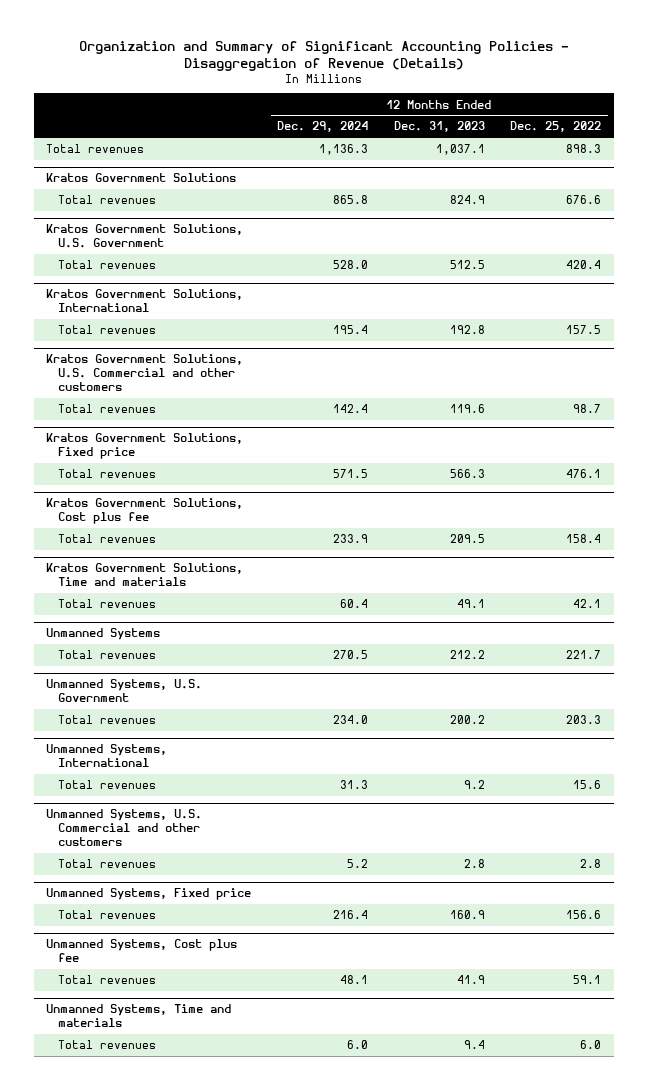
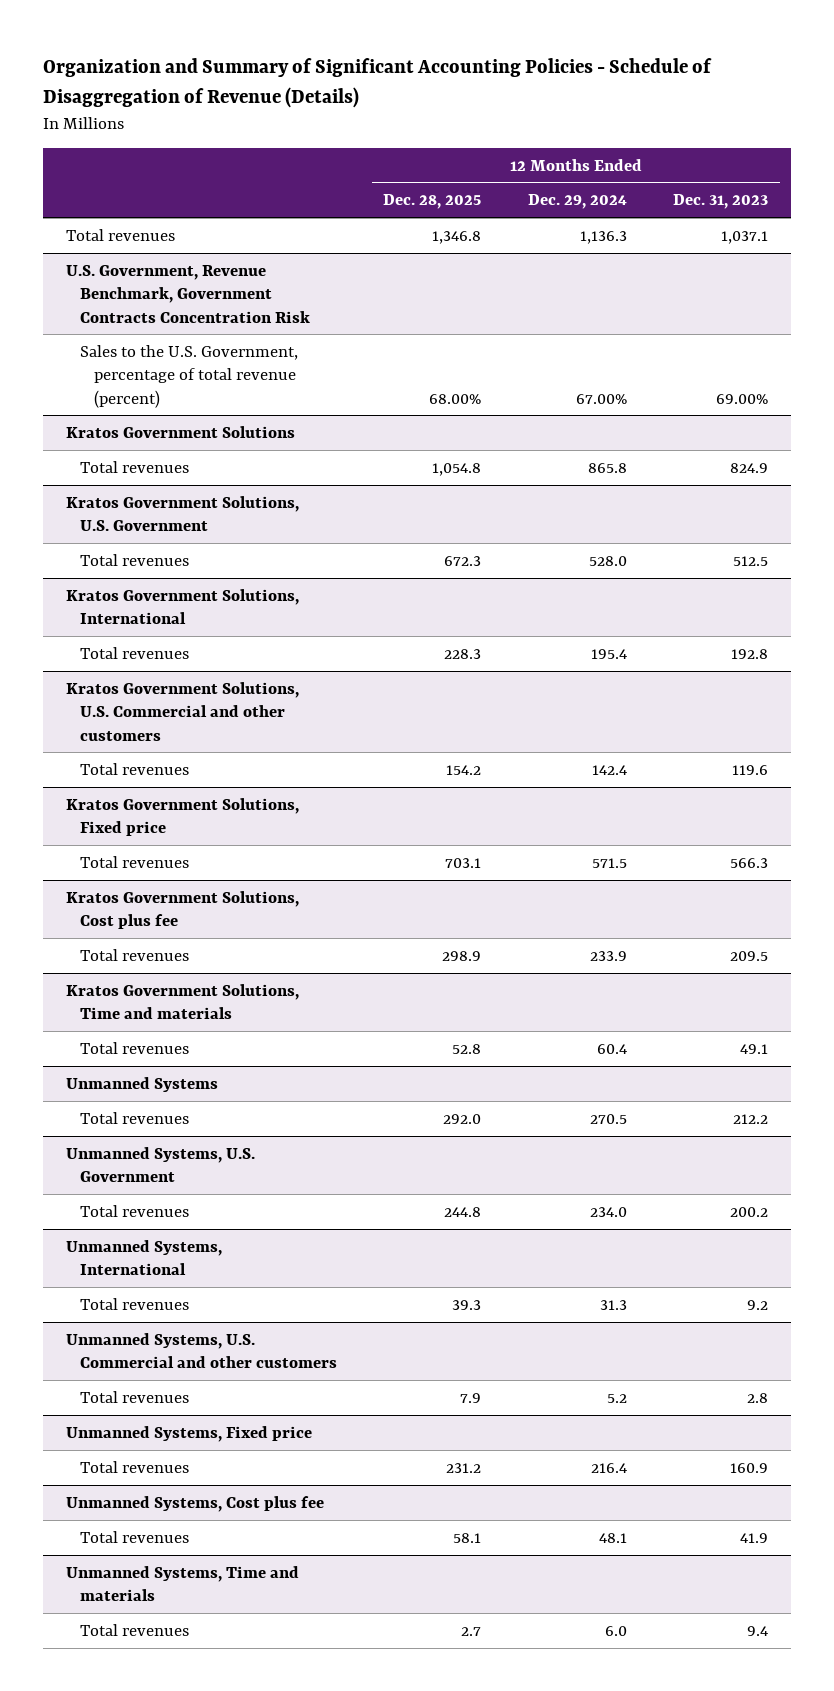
[78,40,569,71] Organization and Summary of Significant Accounting Policies - Disaggregation of Revenue (Details) -> [43,57,713,108] Organization and Summary of Significant Accounting Policies - Schedule of Disaggregation of Revenue (Details)
[510,121,602,133] Dec. 25, 2022 -> none
none -> [383,194,482,210] Dec. 28, 2025
none -> [66,264,311,323] U.S. Government, Revenue Benchmark, Government Contracts Concentration Risk
none -> [80,344,299,408] Sales to the U.S. Government, percentage of total revenue (percent)

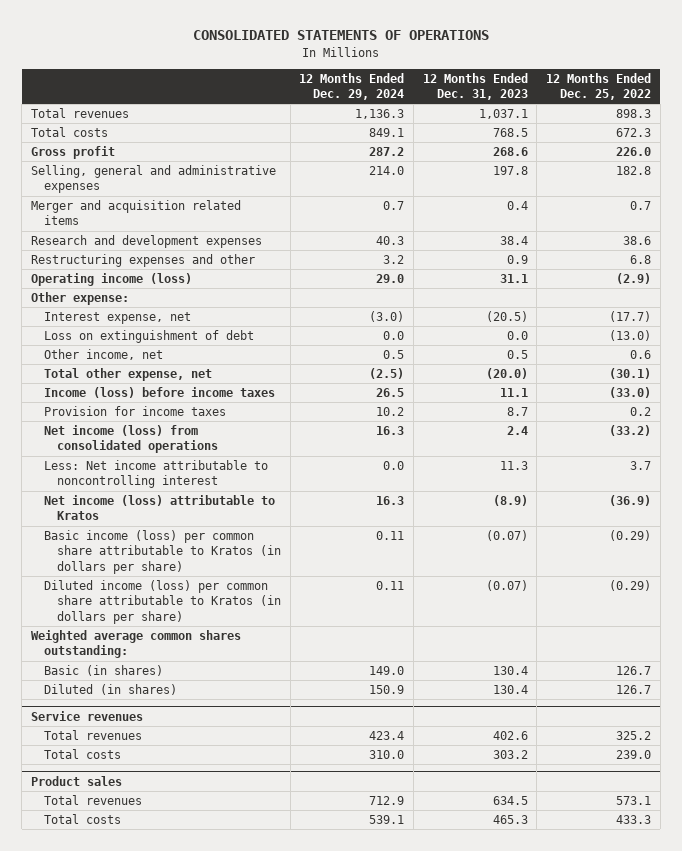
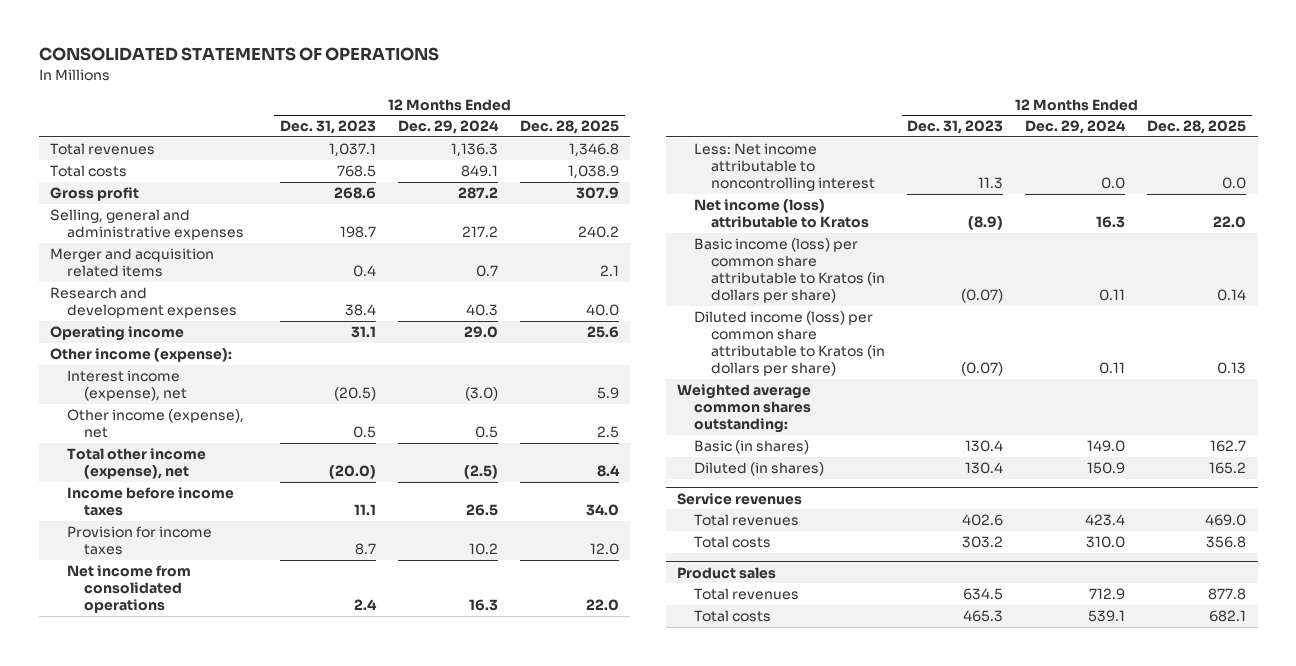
[545,72,651,101] 12 Months Ended Dec. 25, 2022 -> none
none -> [520,120,620,135] Dec. 28, 2025
[369,166,405,176] 214.0 -> [462,226,499,238] 217.2
[492,166,528,176] 197.8 -> [339,226,376,239] 198.7
[30,254,255,268] Restructuring expenses and other -> none
[43,330,254,344] Loss on extinguishment of debt -> none
[30,273,192,287] Operating income (loss) -> [49,325,184,341] Operating income
[30,292,129,306] Other expense: -> [49,347,232,362] Other income (expense):
[43,312,191,325] Interest expense, net -> [66,369,187,402] Interest income (expense), net
[43,349,163,361] Other income, net -> [66,408,244,439] Other income (expense), net
[43,368,212,382] Total other expense, net -> [66,447,206,480] Total other income (expense), net
[43,387,275,399] Income (loss) before income taxes -> [66,486,234,517] Income before income taxes
[43,425,218,454] Net income (loss) from consolidated operations -> [66,564,191,614] Net income from consolidated operations

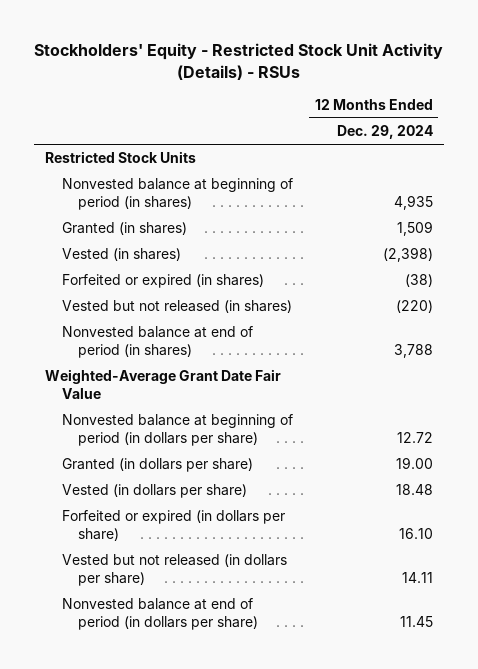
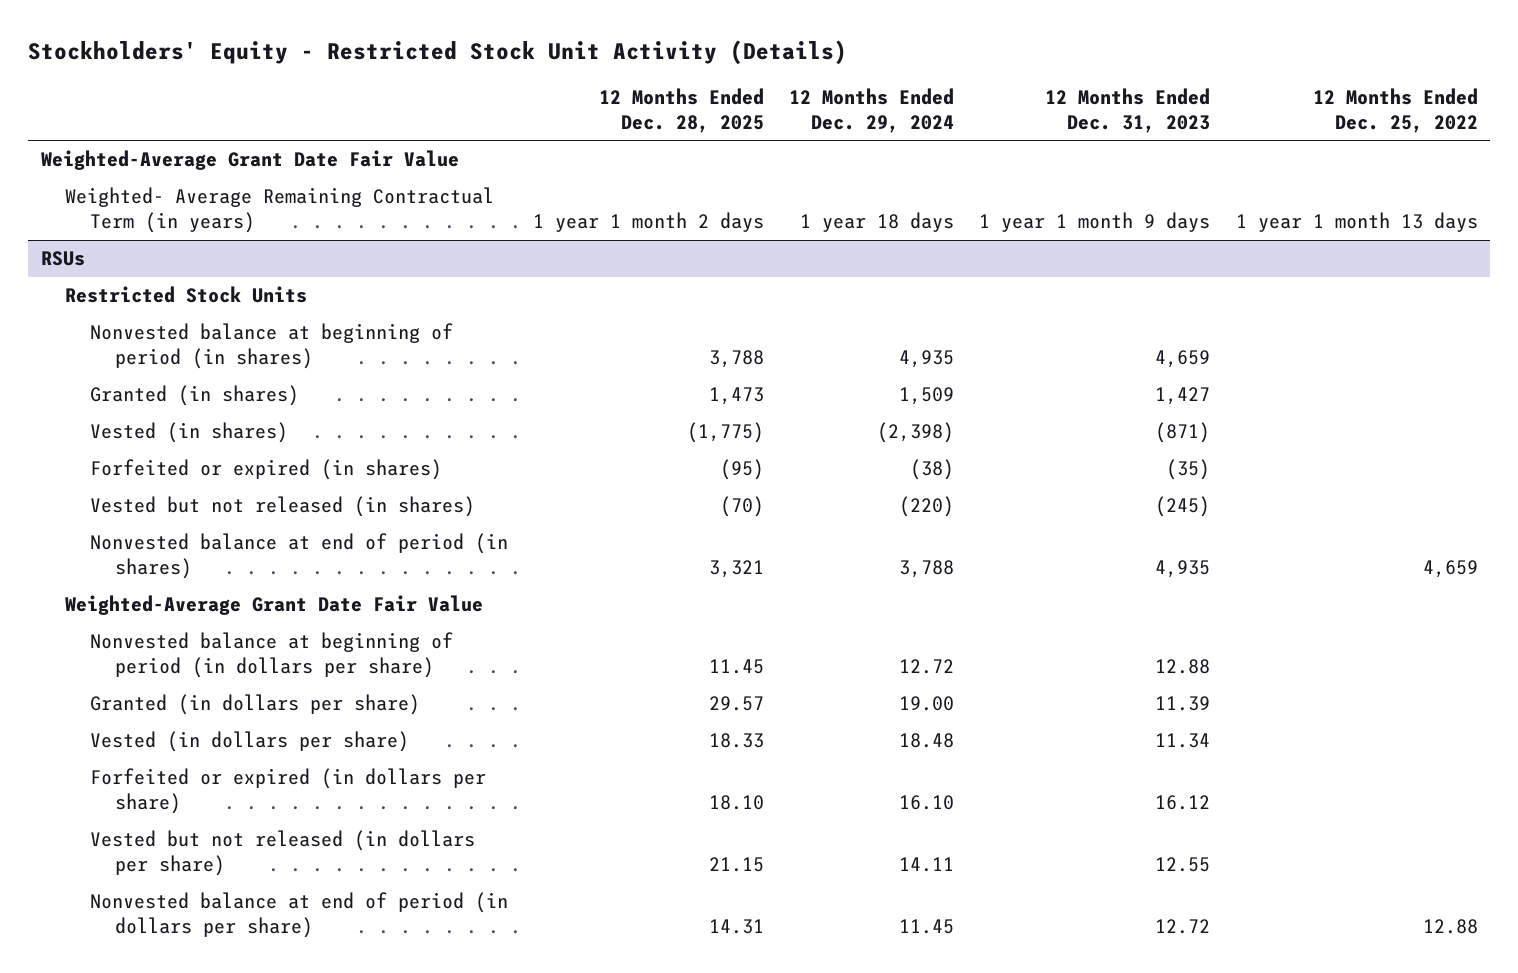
[33,42,443,80] Stockholders' Equity - Restricted Stock Unit Activity (Details) - RSUs -> [28,39,848,65] Stockholders' Equity - Restricted Stock Unit Activity (Details)
none -> [599,88,765,133] 12 Months Ended Dec. 28, 2025
none -> [1045,88,1211,133] 12 Months Ended Dec. 31, 2023
none -> [1312,88,1478,133] 12 Months Ended Dec. 25, 2022
none -> [40,150,459,171] Weighted-Average Grant Date Fair Value
none -> [65,187,495,233] Weighted- Average Remaining Contractual Term (in years)
none -> [40,251,85,267] RSUs

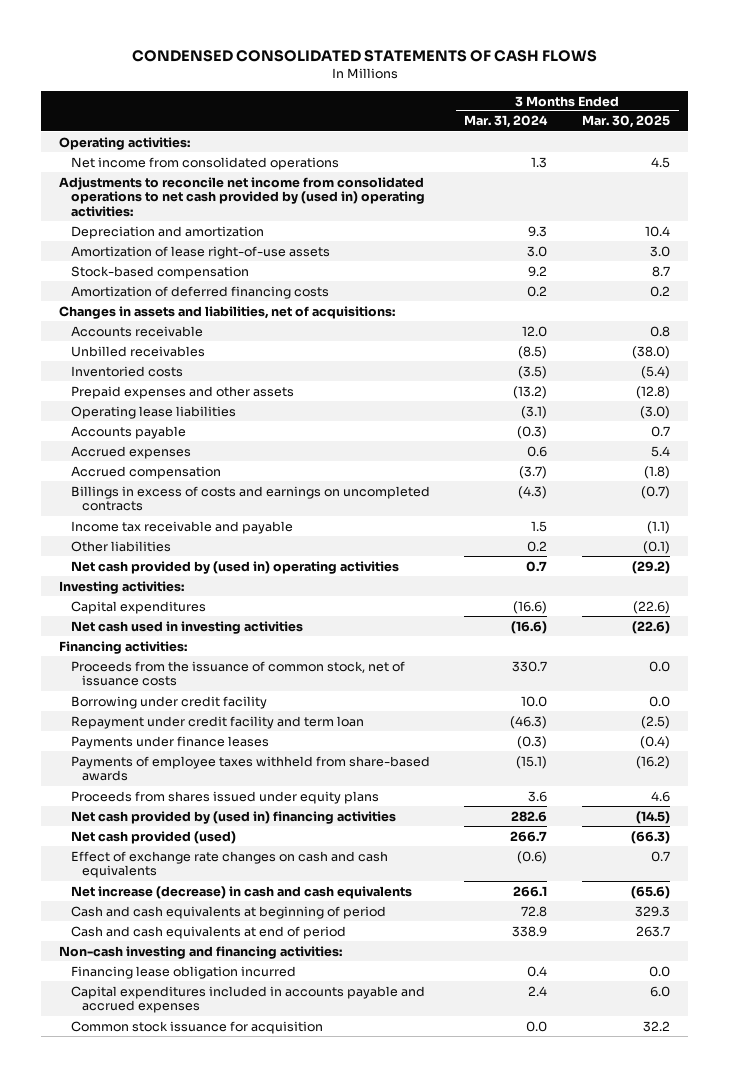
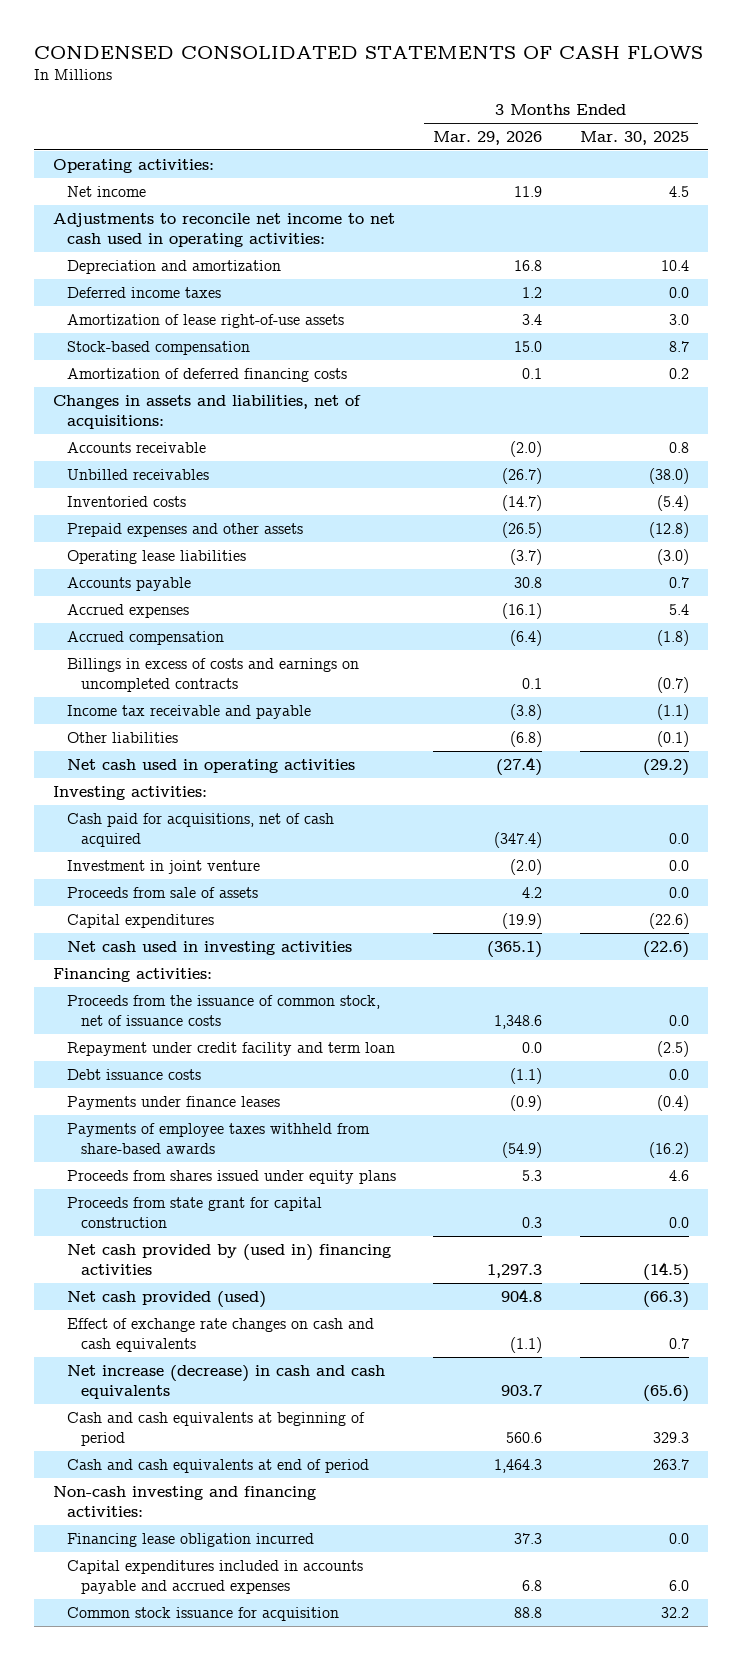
[464,115,549,129] Mar. 31, 2024 -> none
none -> [433,130,543,145] Mar. 29, 2026
[70,156,339,170] Net income from consolidated operations -> [66,185,146,197] Net income
[58,176,425,218] Adjustments to reconcile net income from consolidated operations to net cash provided by (used in) operating activities: -> [52,212,395,248] Adjustments to reconcile net income to net cash used in operating activities:
none -> [66,286,221,298] Deferred income taxes
[70,560,399,574] Net cash provided by (used in) operating activities -> [66,758,355,773] Net cash used in operating activities
none -> [66,812,334,848] Cash paid for acquisitions, net of cash acquired
none -> [66,859,260,874] Investment in joint venture
none -> [66,886,258,898] Proceeds from sale of assets
[70,695,267,709] Borrowing under credit facility -> none
none -> [66,1068,201,1080] Debt issuance costs
none -> [66,1196,322,1229] Proceeds from state grant for capital construction

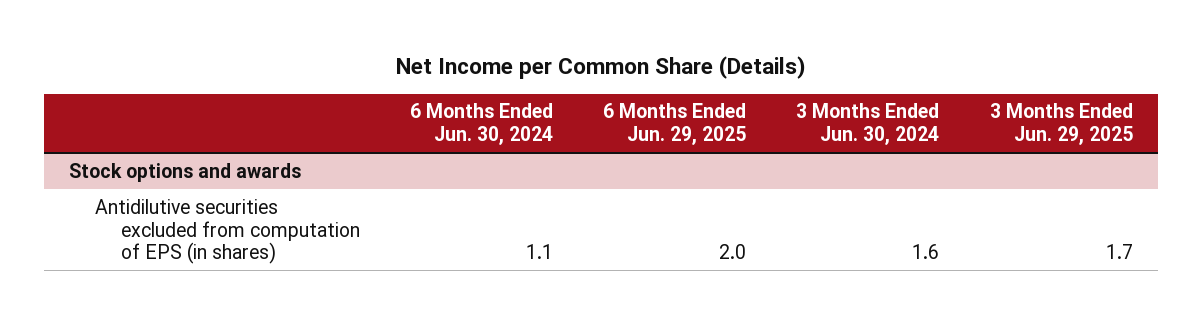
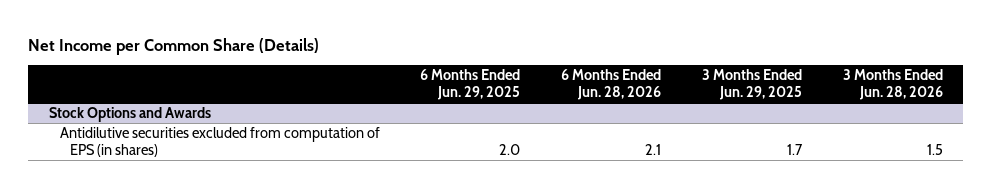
[410,103,554,146] 6 Months Ended Jun. 30, 2024 -> none
[796,103,940,146] 3 Months Ended Jun. 30, 2024 -> none
none -> [561,69,662,101] 6 Months Ended Jun. 28, 2026
none -> [842,69,943,101] 3 Months Ended Jun. 28, 2026
[68,162,301,182] Stock options and awards -> [48,107,211,123] Stock Options and Awards

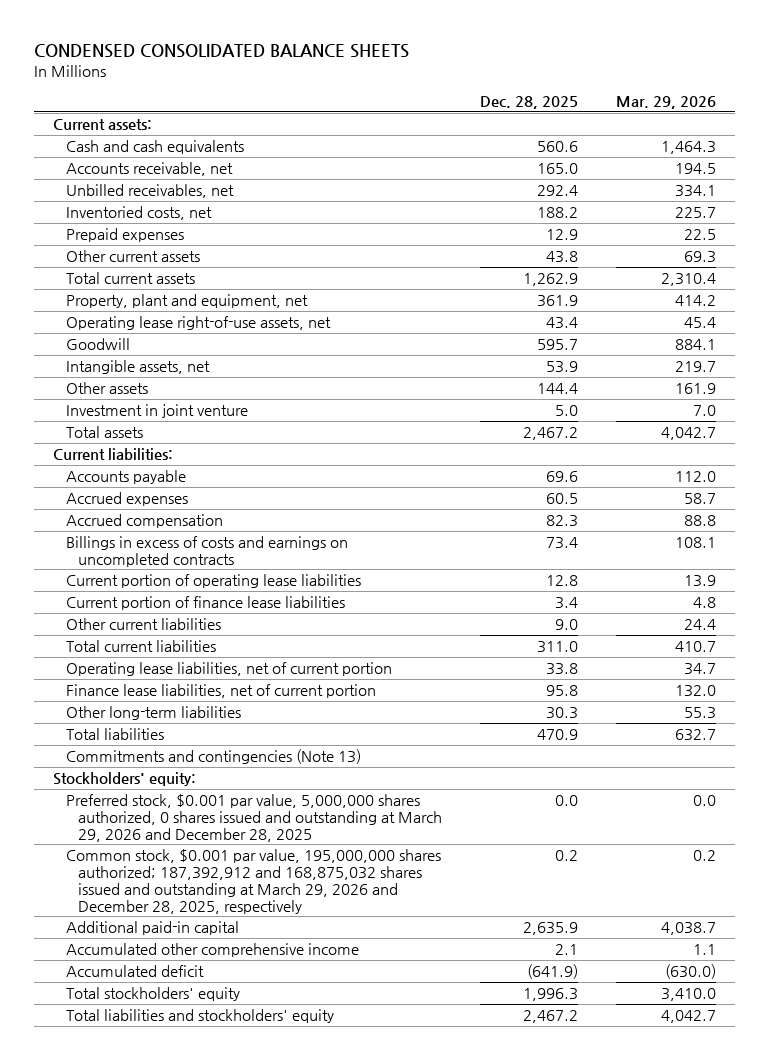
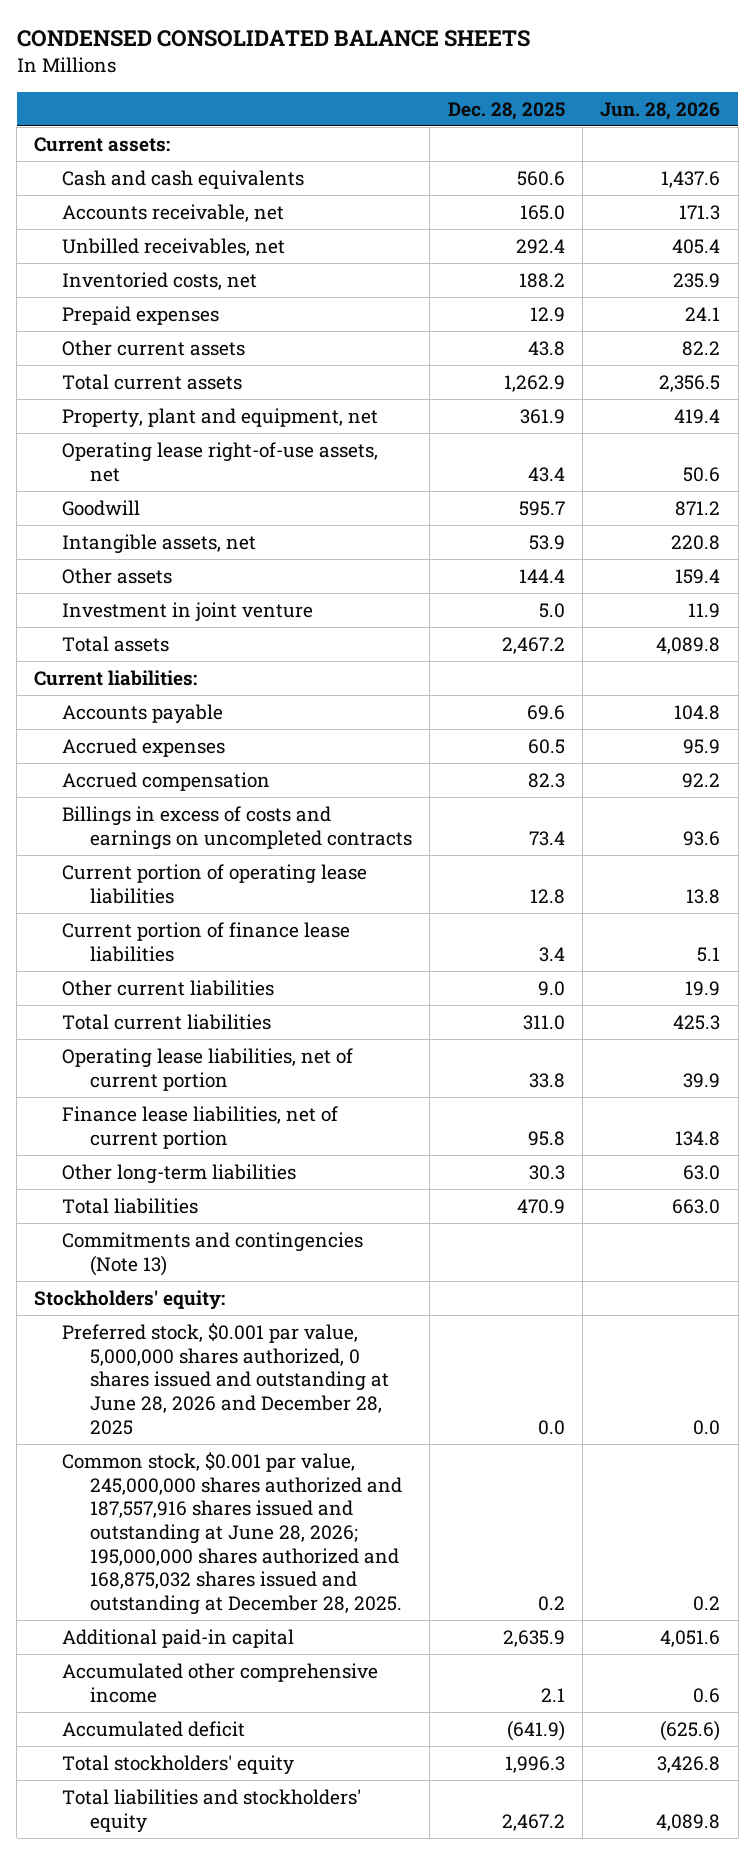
[616,95,717,109] Mar. 29, 2026 -> none
none -> [600,101,721,120] Jun. 28, 2026
[65,793,443,842] Preferred stock, $0.001 par value, 5,000,000 shares authorized, 0 shares issued and outstanding at March 29, 2026 and December 28, 2025 -> [62,1322,389,1435] Preferred stock, $0.001 par value, 5,000,000 shares authorized, 0 shares issued and outstanding at June 28, 2026 and December 28, 2025
[65,848,441,914] Common stock, $0.001 par value, 195,000,000 shares authorized; 187,392,912 and 168,875,032 shares issued and outstanding at March 29, 2026 and December 28, 2025, respectively -> [62,1451,402,1616] Common stock, $0.001 par value, 245,000,000 shares authorized and 187,557,916 shares issued and outstanding at June 28, 2026; 195,000,000 shares authorized and 168,875,032 shares issued and outstanding at December 28, 2025.

